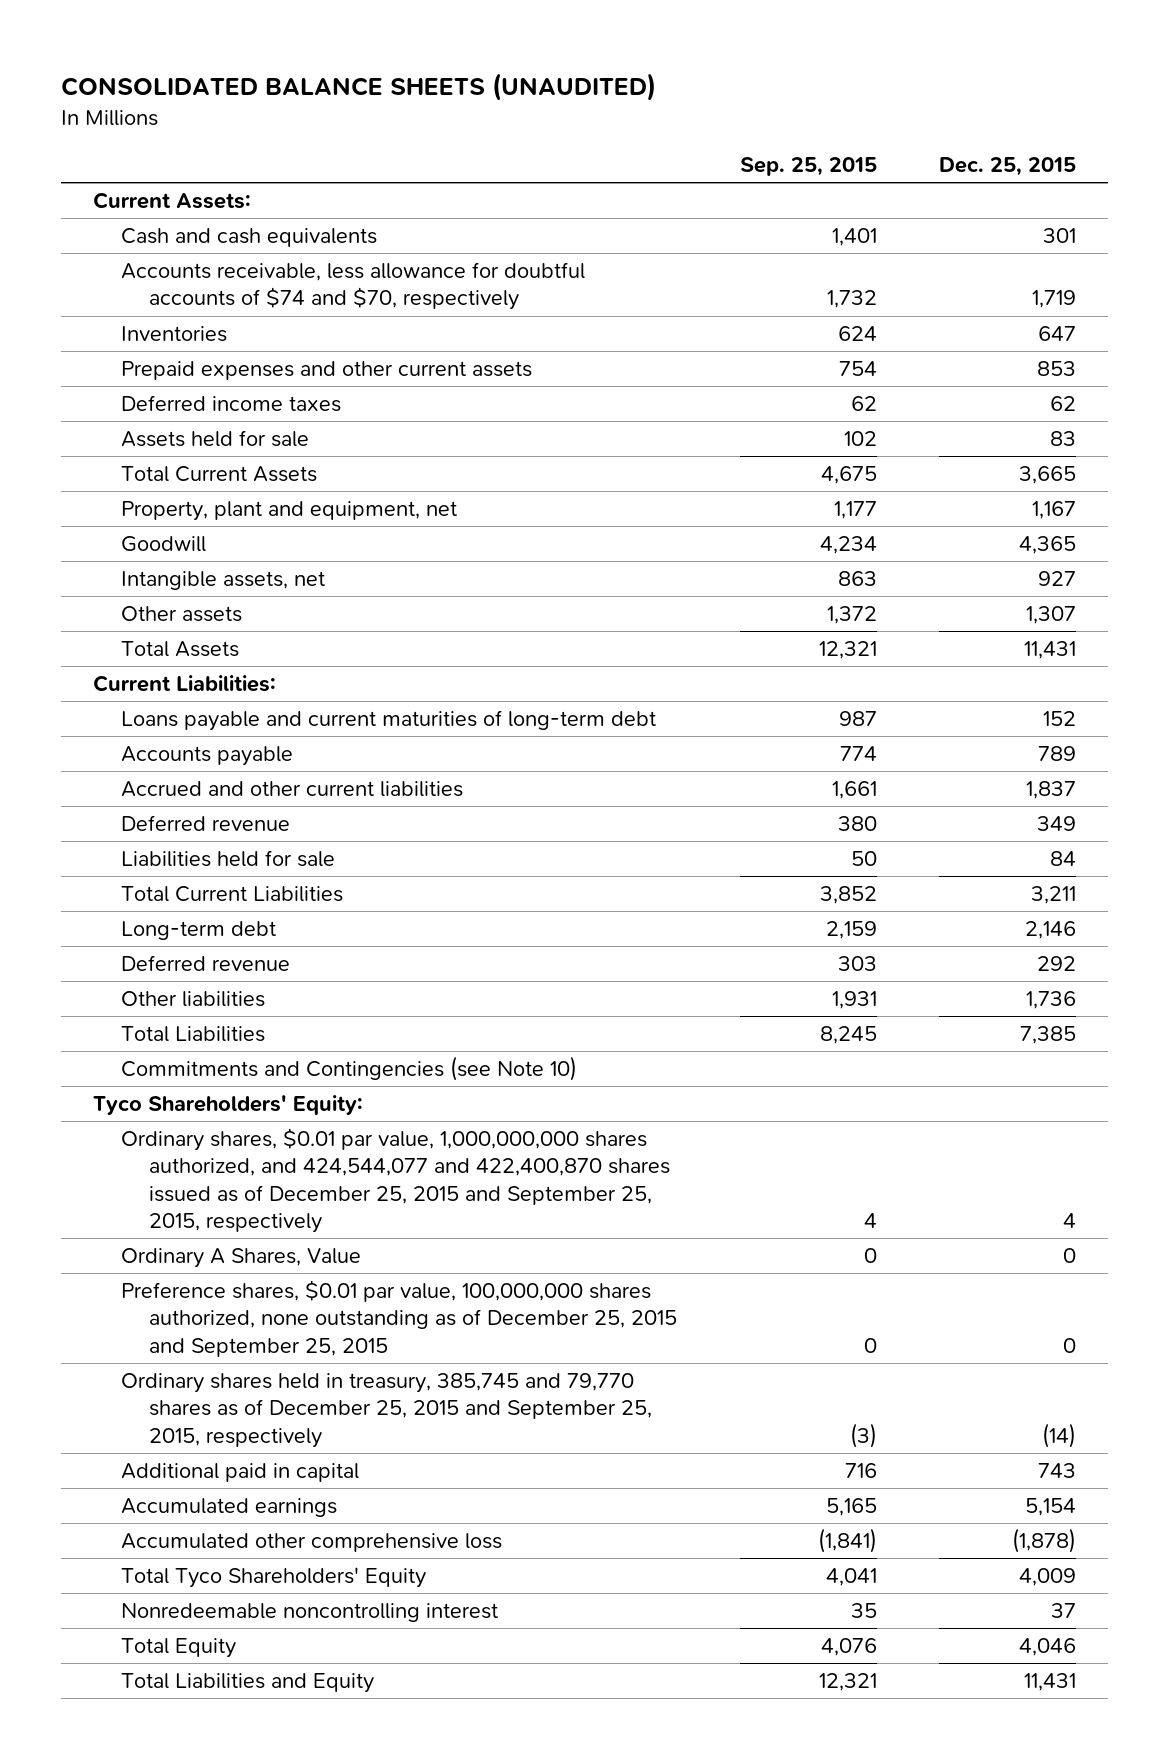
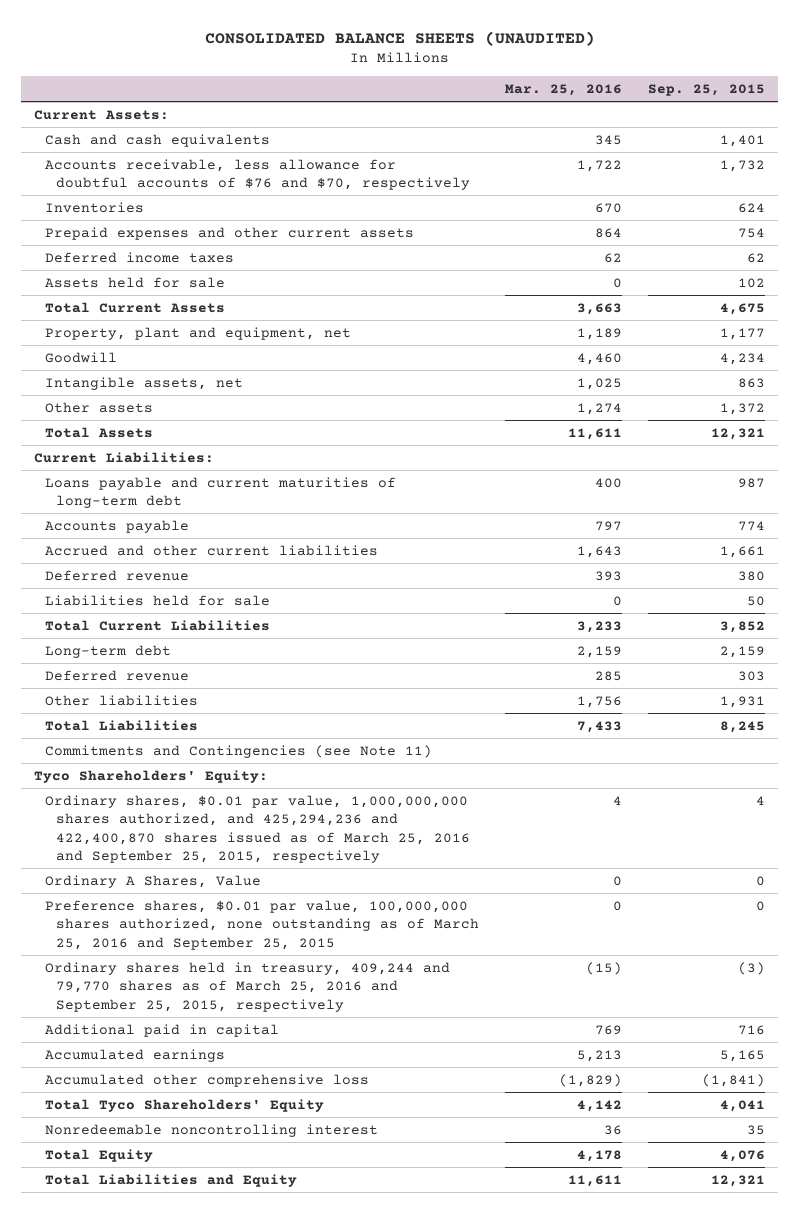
[939,156,1077,176] Dec. 25, 2015 -> none
none -> [505,83,623,96] Mar. 25, 2016
[120,262,585,311] Accounts receivable, less allowance for doubtful accounts of $74 and $70, respectively -> [44,158,470,191] Accounts receivable, less allowance for doubtful accounts of $76 and $70, respectively
[120,1056,577,1082] Commitments and Contingencies (see Note 10) -> [44,744,432,758] Commitments and Contingencies (see Note 11)
[120,1128,670,1233] Ordinary shares, $0.01 par value, 1,000,000,000 shares authorized, and 424,544,077 and 422,400,870 shares issued as of December 25, 2015 and September 25, 2015, respectively -> [44,794,470,864] Ordinary shares, $0.01 par value, 1,000,000,000 shares authorized, and 425,294,236 and 422,400,870 shares issued as of March 25, 2016 and September 25, 2015, respectively
[120,1280,677,1357] Preference shares, $0.01 par value, 100,000,000 shares authorized, none outstanding as of December 25, 2015 and September 25, 2015 -> [44,899,479,950] Preference shares, $0.01 par value, 100,000,000 shares authorized, none outstanding as of March 25, 2016 and September 25, 2015
[120,1373,652,1448] Ordinary shares held in treasury, 385,745 and 79,770 shares as of December 25, 2015 and September 25, 2015, respectively -> [44,961,450,1012] Ordinary shares held in treasury, 409,244 and 79,770 shares as of March 25, 2016 and September 25, 2015, respectively

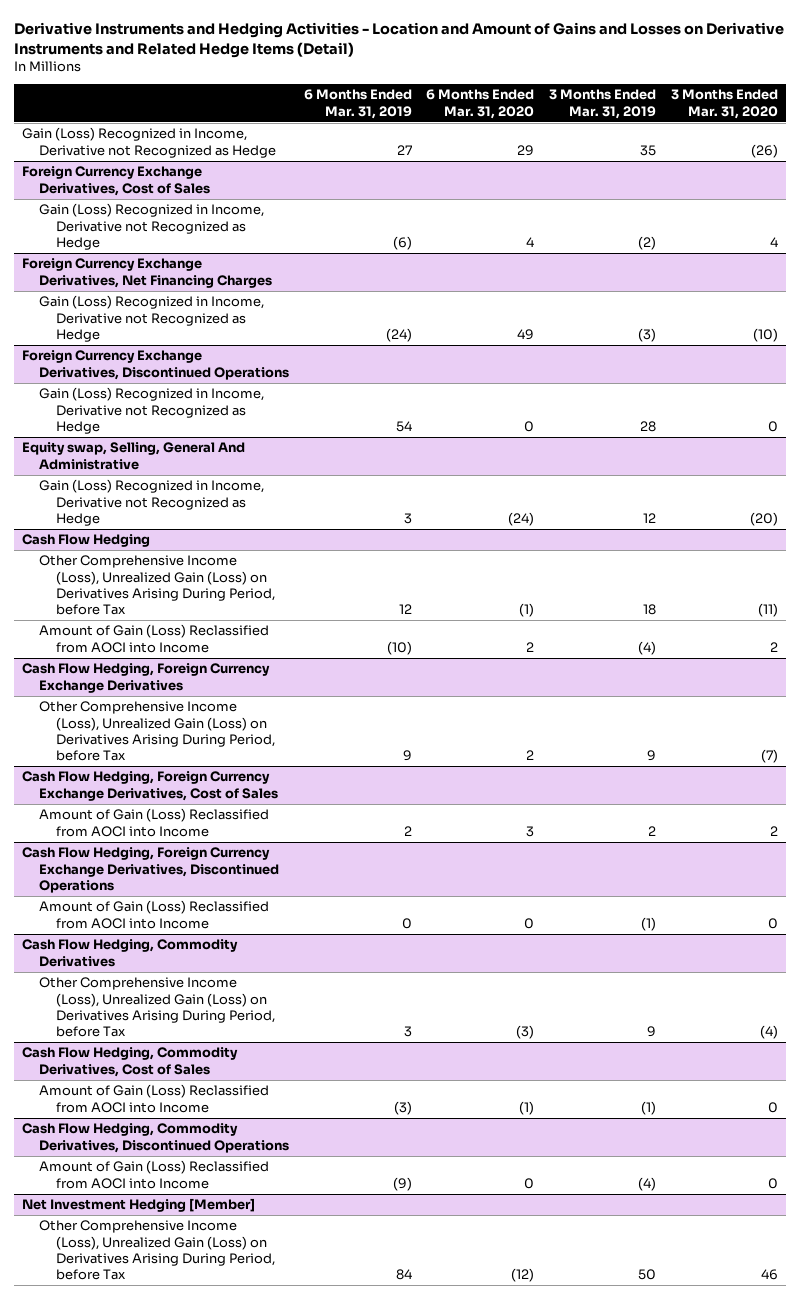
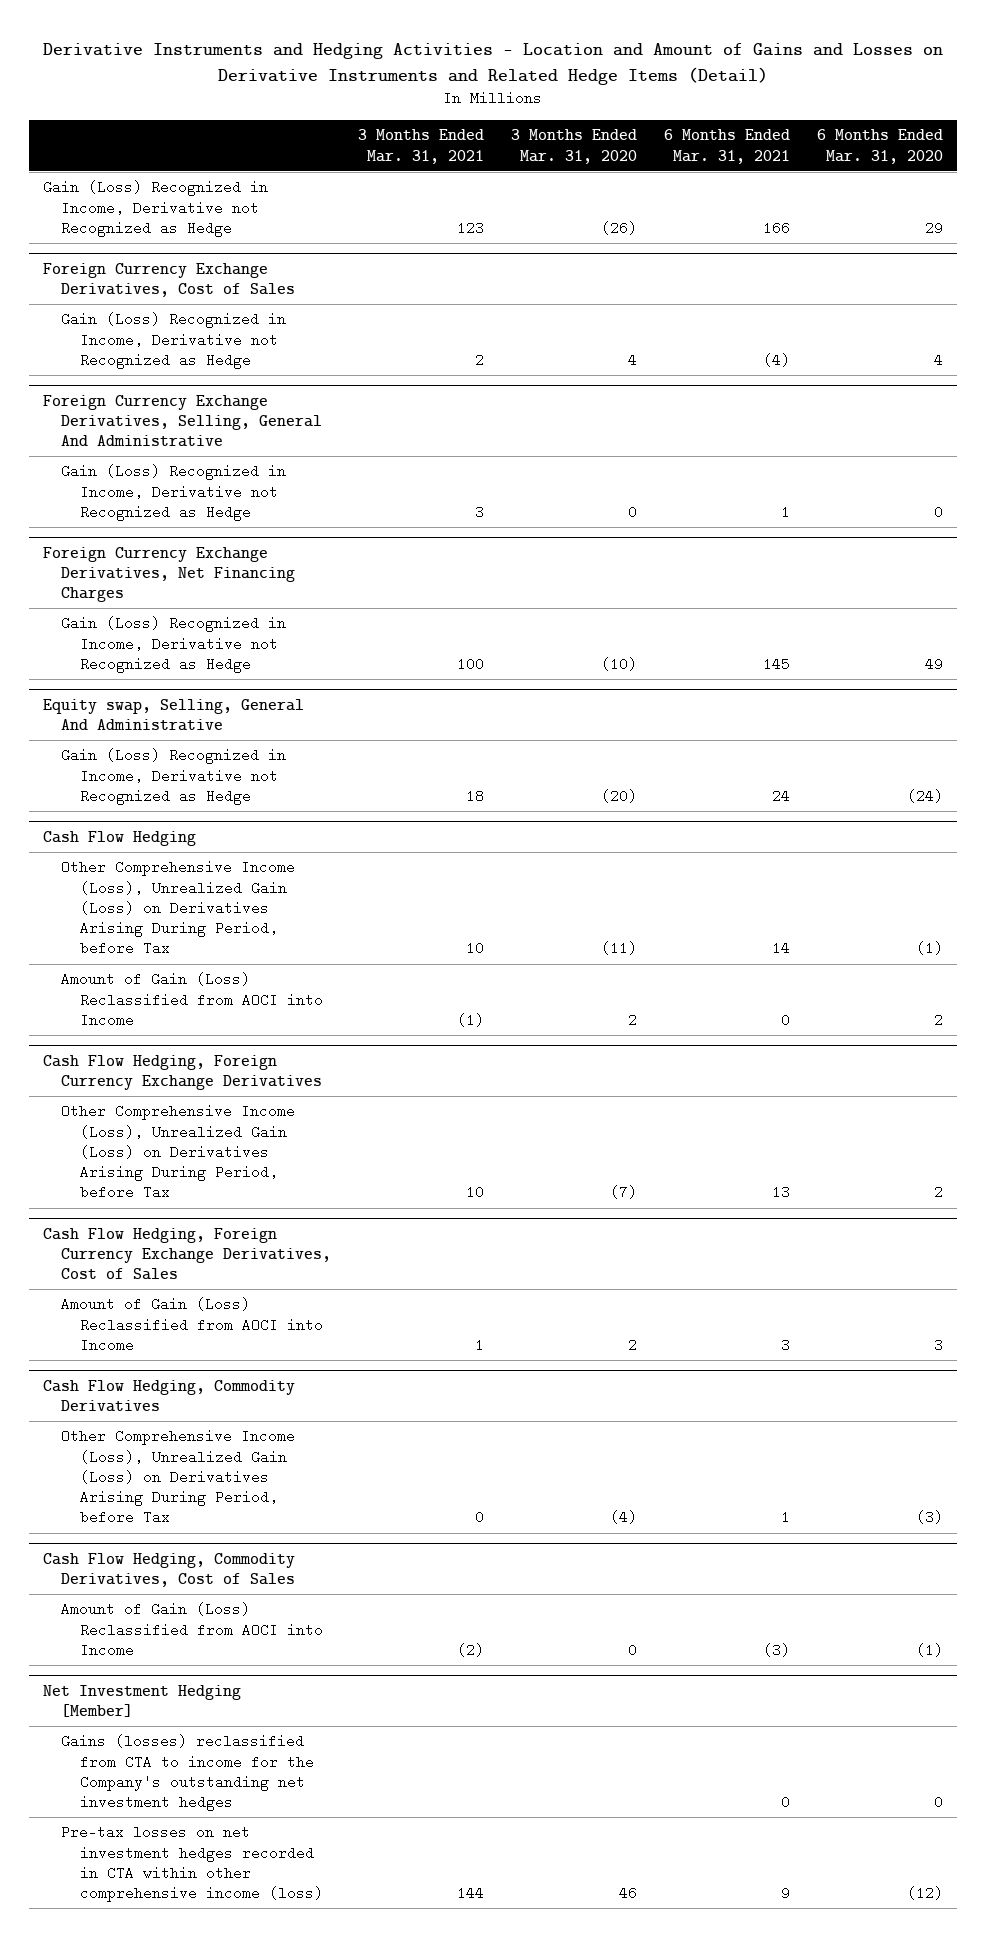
[303,89,412,119] 6 Months Ended Mar. 31, 2019 -> none
[549,89,657,119] 3 Months Ended Mar. 31, 2019 -> none
none -> [358,129,485,164] 3 Months Ended Mar. 31, 2021
none -> [664,129,791,164] 6 Months Ended Mar. 31, 2021
none -> [42,394,323,447] Foreign Currency Exchange Derivatives, Selling, General And Administrative
none -> [61,464,287,521] Gain (Loss) Recognized in Income, Derivative not Recognized as Hedge
[21,350,289,380] Foreign Currency Exchange Derivatives, Discontinued Operations -> none
[38,387,264,434] Gain (Loss) Recognized in Income, Derivative not Recognized as Hedge -> none
[21,847,279,893] Cash Flow Hedging, Foreign Currency Exchange Derivatives, Discontinued Operations -> none
[38,900,269,929] Amount of Gain (Loss) Reclassified from AOCI into Income -> none
[21,1123,289,1153] Cash Flow Hedging, Commodity Derivatives, Discontinued Operations -> none
[38,1160,269,1189] Amount of Gain (Loss) Reclassified from AOCI into Income -> none
none -> [61,1734,315,1812] Gains (losses) reclassified from CTA to income for the Company's outstanding net investment hedges
[38,1220,275,1281] Other Comprehensive Income (Loss), Unrealized Gain (Loss) on Derivatives Arising During Period, before Tax -> [61,1825,324,1903] Pre-tax losses on net investment hedges recorded in CTA within other comprehensive income (loss)

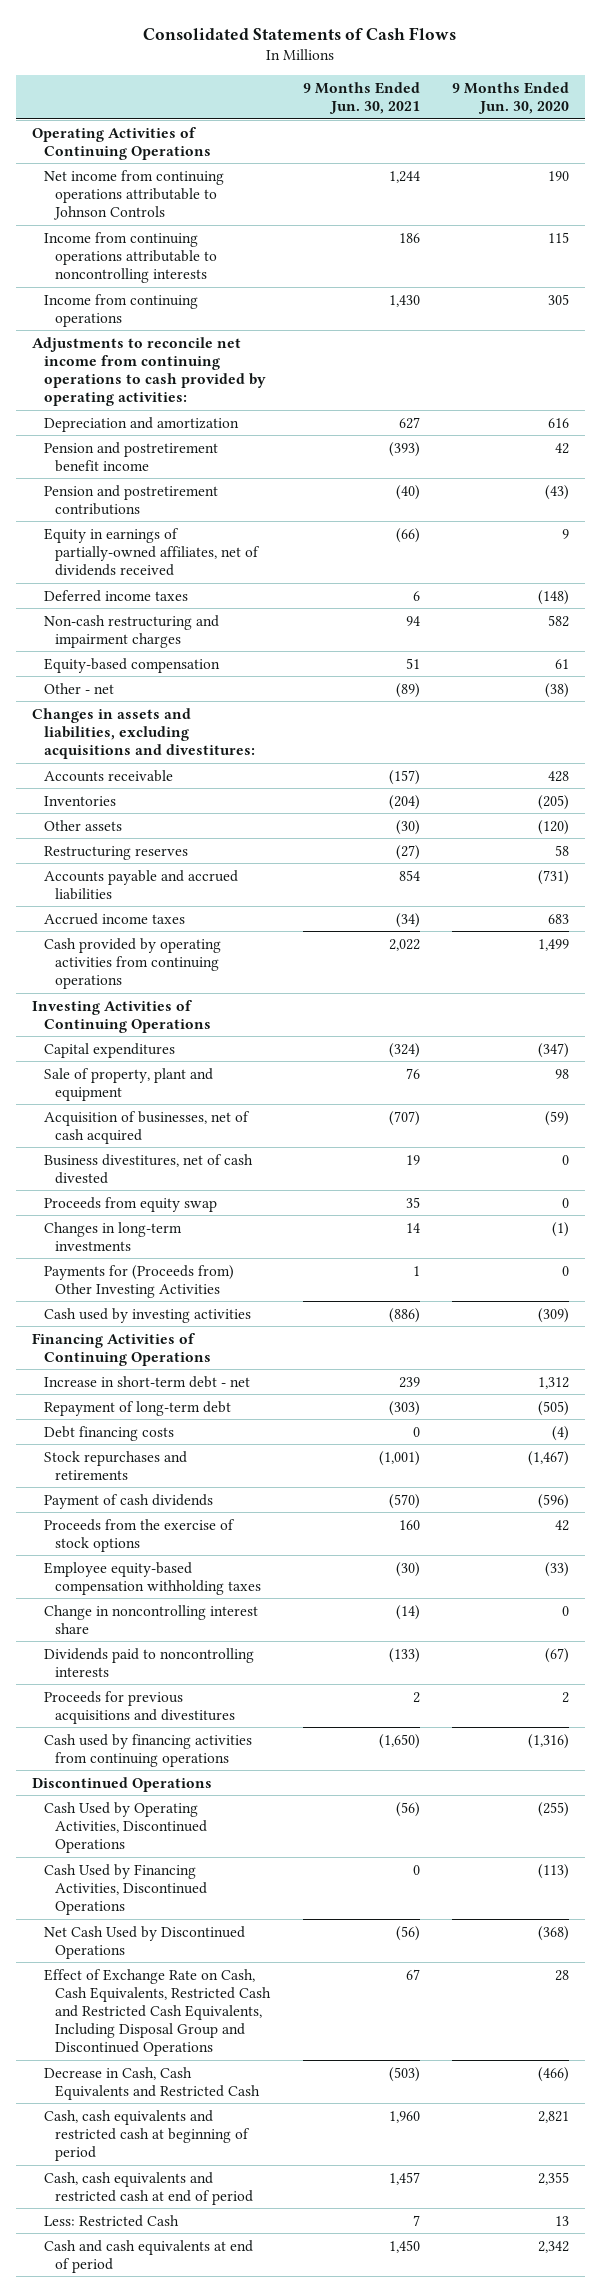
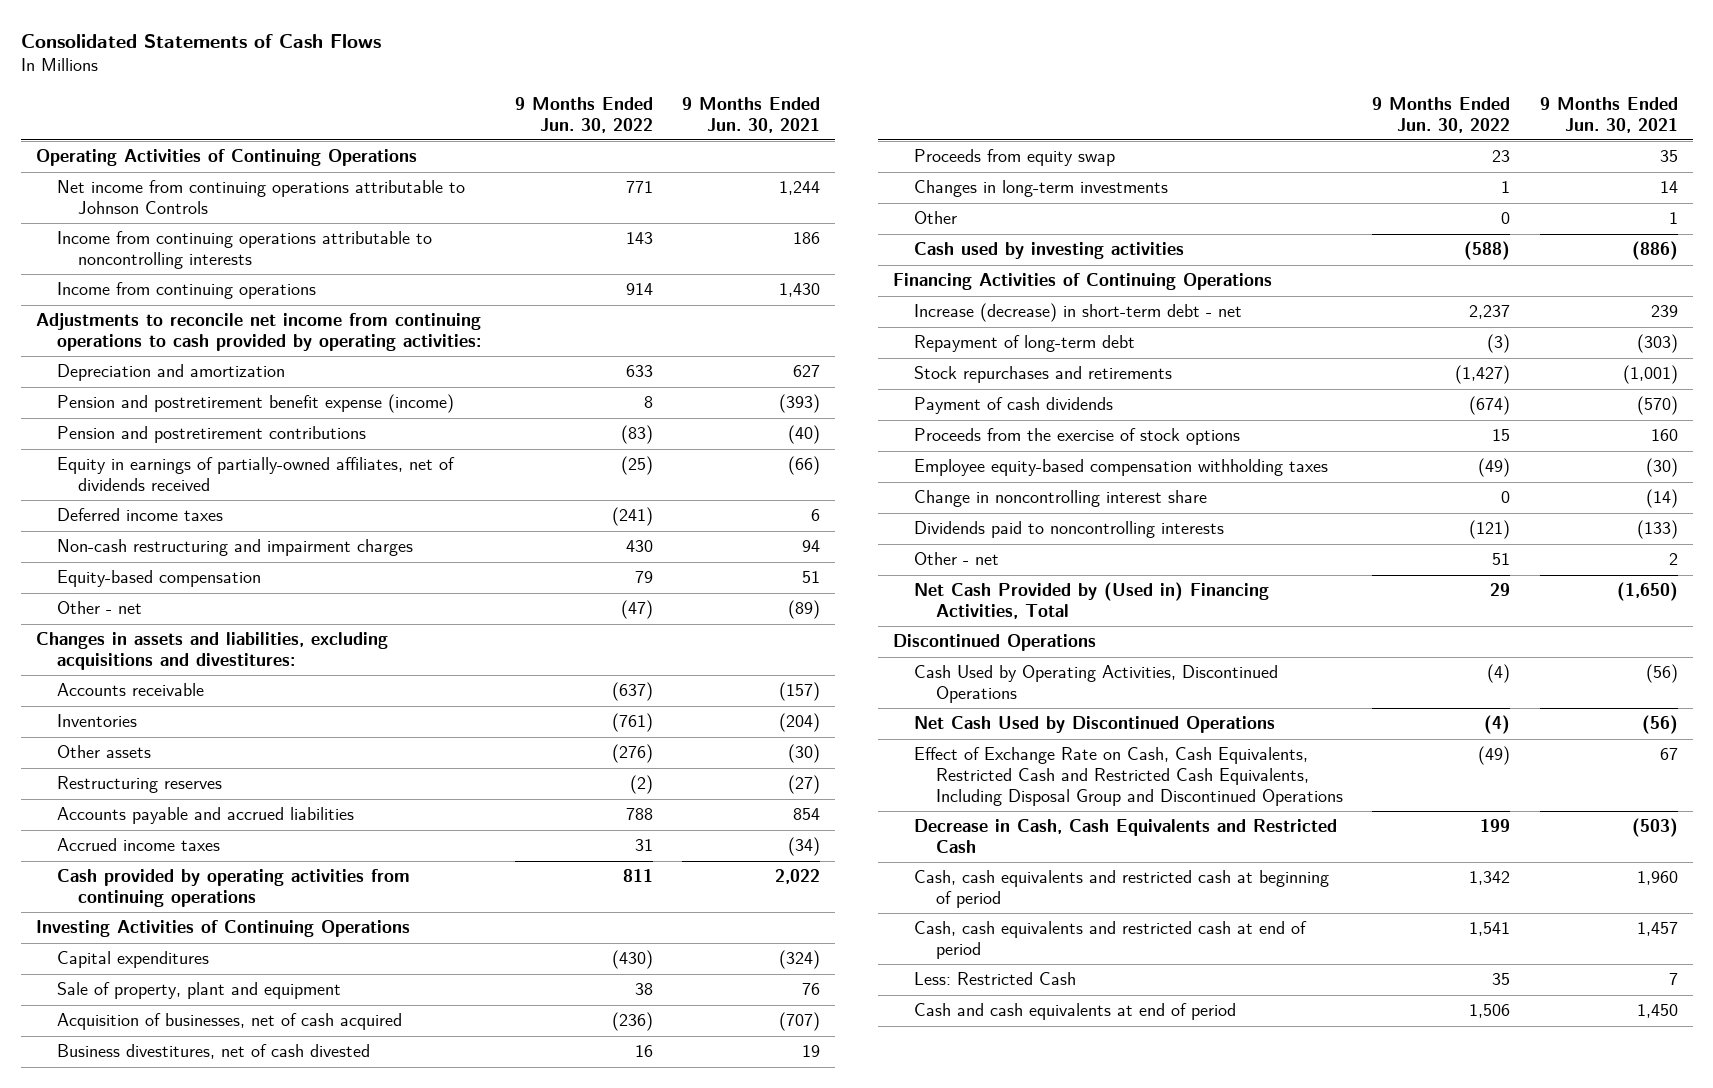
[451,82,569,115] 9 Months Ended Jun. 30, 2020 -> none
none -> [514,97,653,133] 9 Months Ended Jun. 30, 2022
[43,441,218,472] Pension and postretirement benefit income -> [56,394,454,414] Pension and postretirement benefit expense (income)
[43,1264,234,1298] Payments for (Proceeds from) Other Investing Activities -> [914,211,958,225] Other
[43,1375,250,1388] Increase in short-term debt - net -> [914,303,1243,323] Increase (decrease) in short-term debt - net
[43,1425,174,1441] Debt financing costs -> none
[43,1690,236,1724] Proceeds for previous acquisitions and divestitures -> none
none -> [914,552,1000,566] Other - net
[43,1733,252,1767] Cash used by financing activities from continuing operations -> [914,582,1270,619] Net Cash Provided by (Used in) Financing Activities, Total
[43,1863,208,1915] Cash Used by Financing Activities, Discontinued Operations -> none

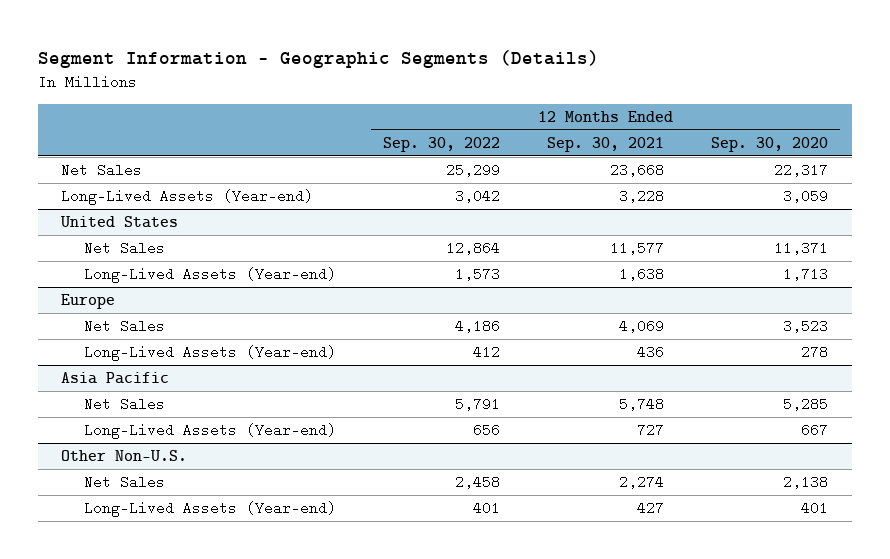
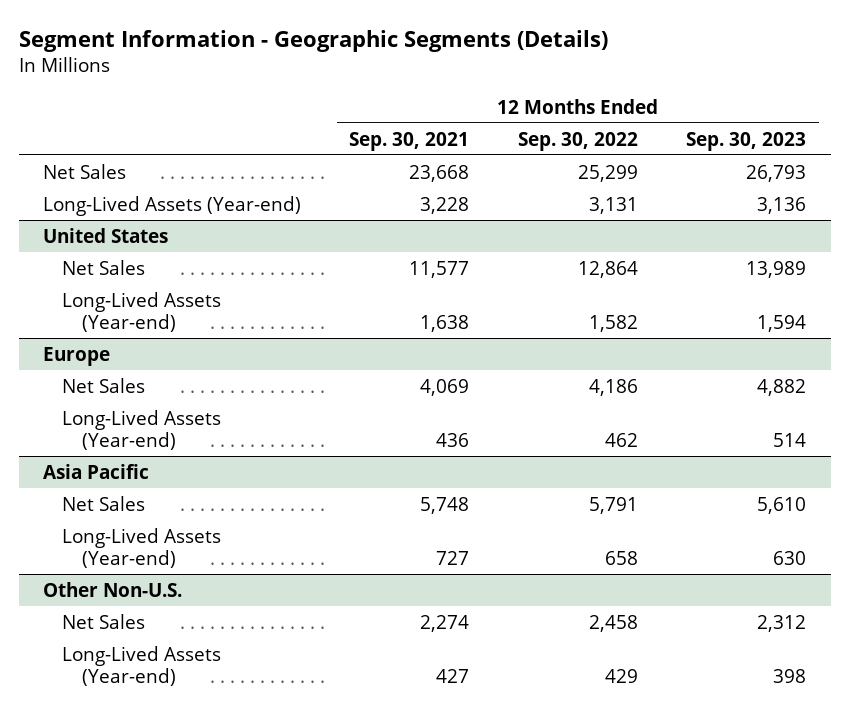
[711,136,829,152] Sep. 30, 2020 -> none
none -> [686,131,807,151] Sep. 30, 2023
[455,189,501,204] 3,042 -> [588,196,638,214] 3,131
[455,267,501,282] 1,573 -> [588,315,638,333] 1,582
[473,345,501,360] 412 -> [604,433,638,448] 462
[473,423,501,438] 656 -> [604,551,638,566] 658
[473,501,501,516] 401 -> [604,669,638,684] 429

